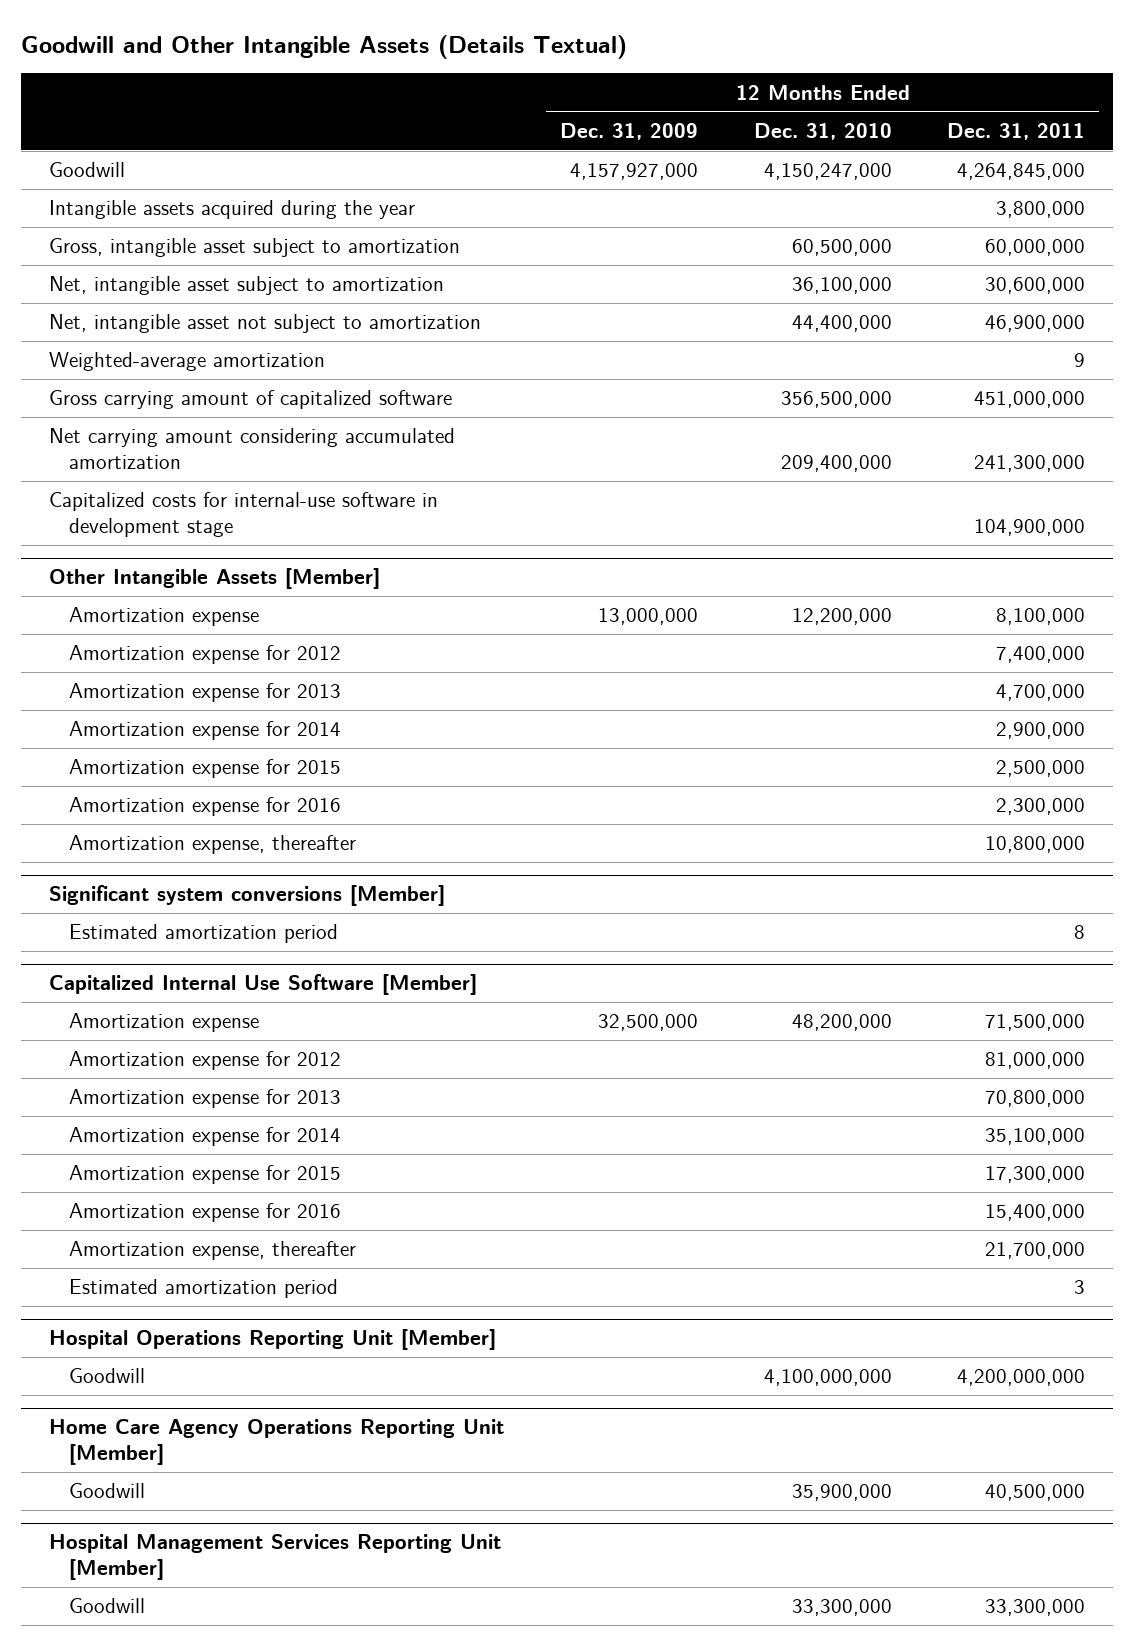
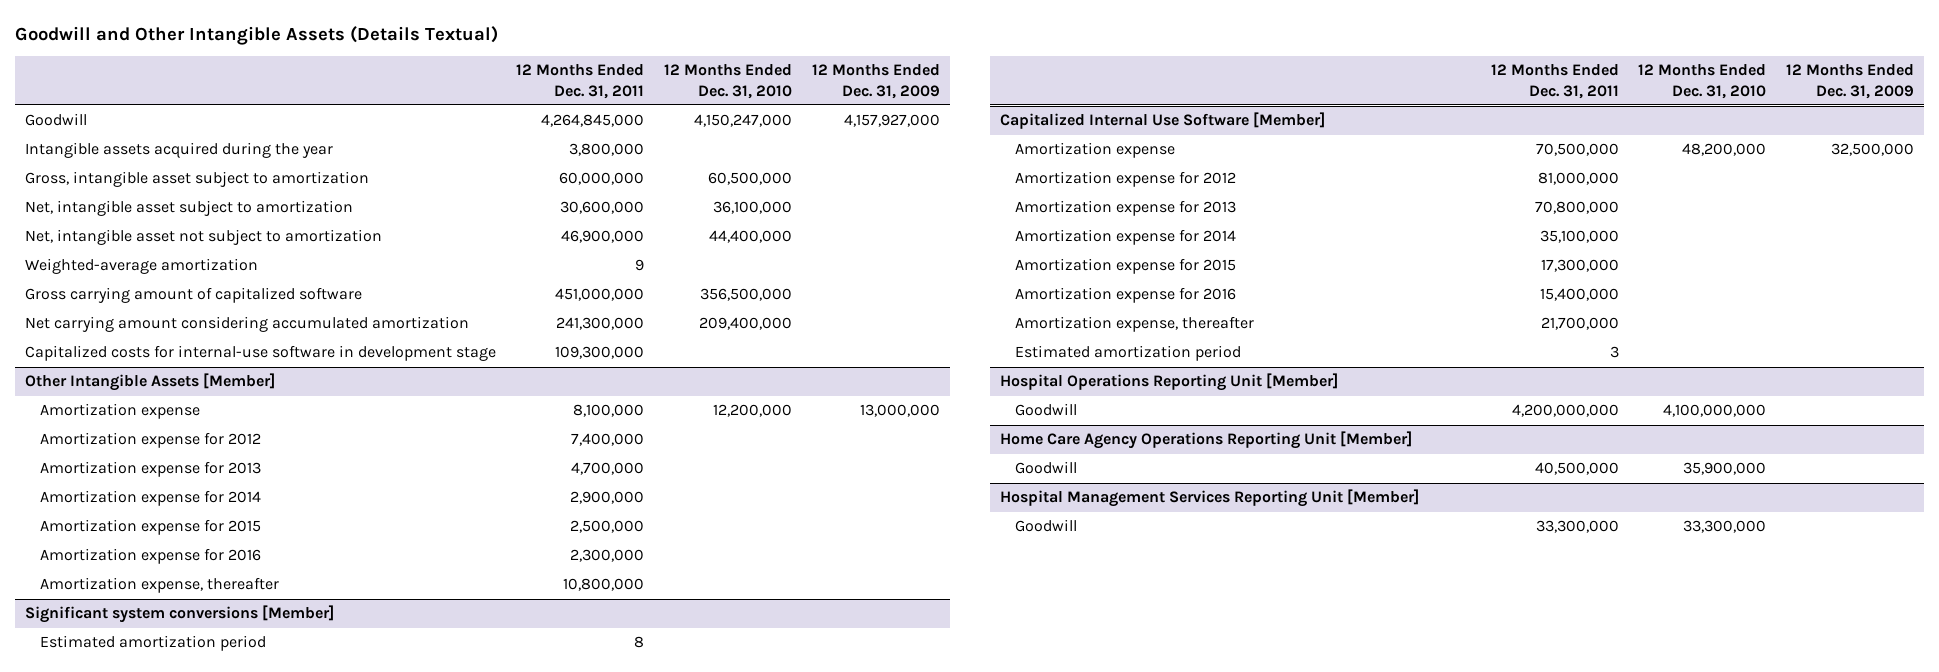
[974,519,1086,537] 104,900,000 -> [554,346,644,360] 109,300,000
[985,1014,1086,1032] 71,500,000 -> [1535,143,1619,157] 70,500,000

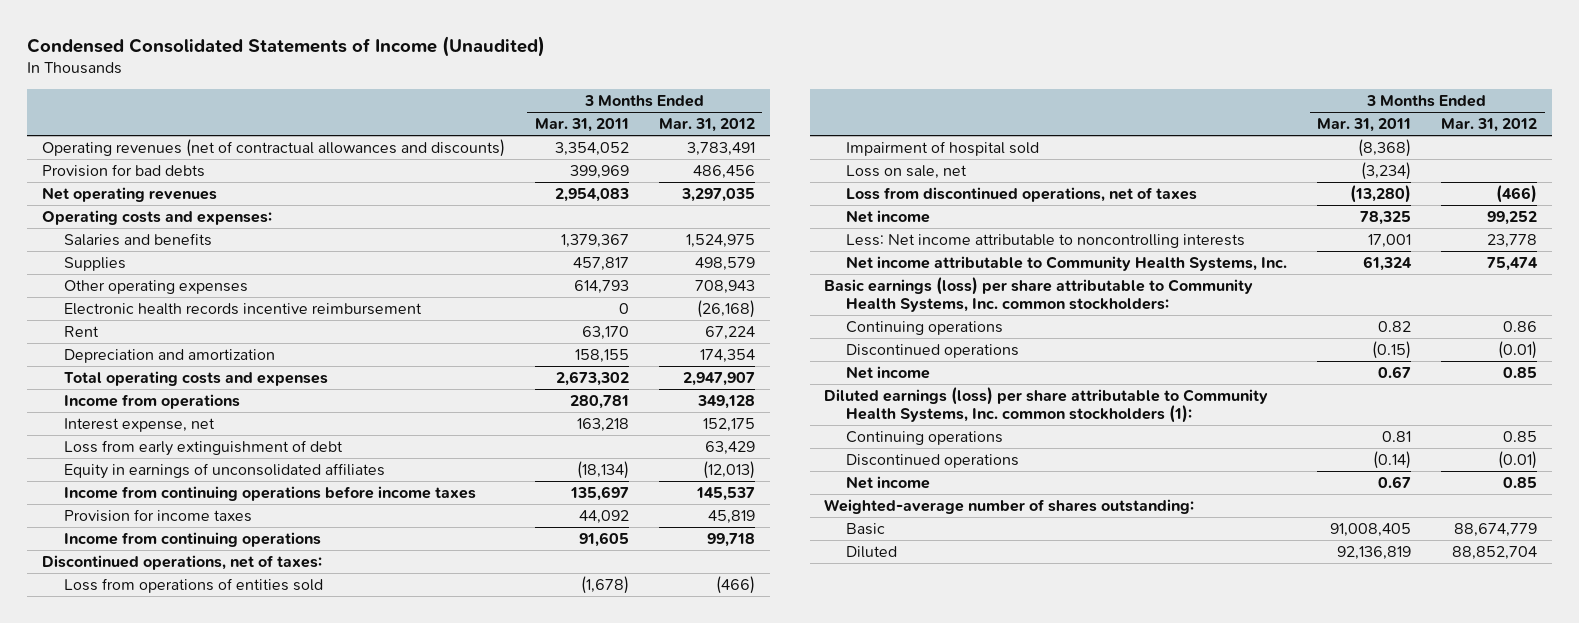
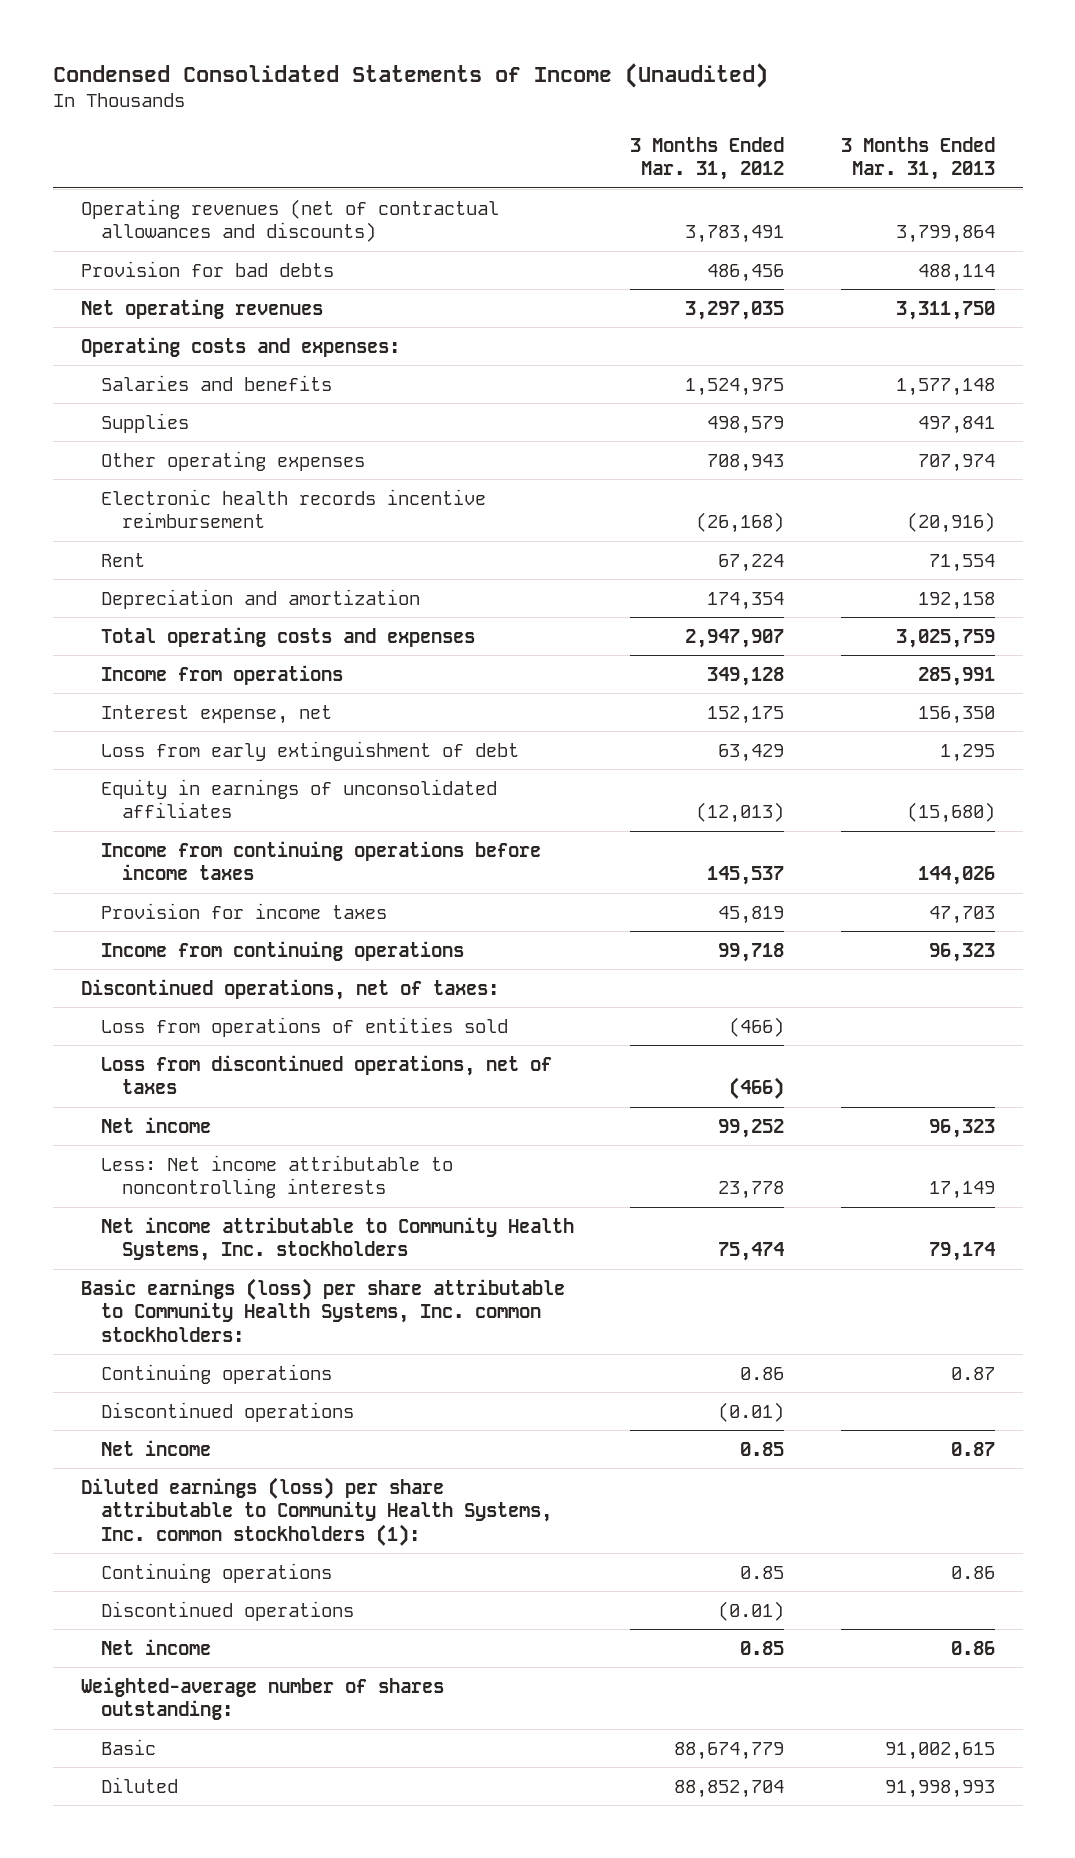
[534,118,629,133] Mar. 31, 2011 -> none
none -> [840,136,995,181] 3 Months Ended Mar. 31, 2013
[846,140,1040,156] Impairment of hospital sold -> none
[846,164,968,179] Loss on sale, net -> none
[846,255,1288,271] Net income attributable to Community Health Systems, Inc. -> [101,1216,575,1262] Net income attributable to Community Health Systems, Inc. stockholders

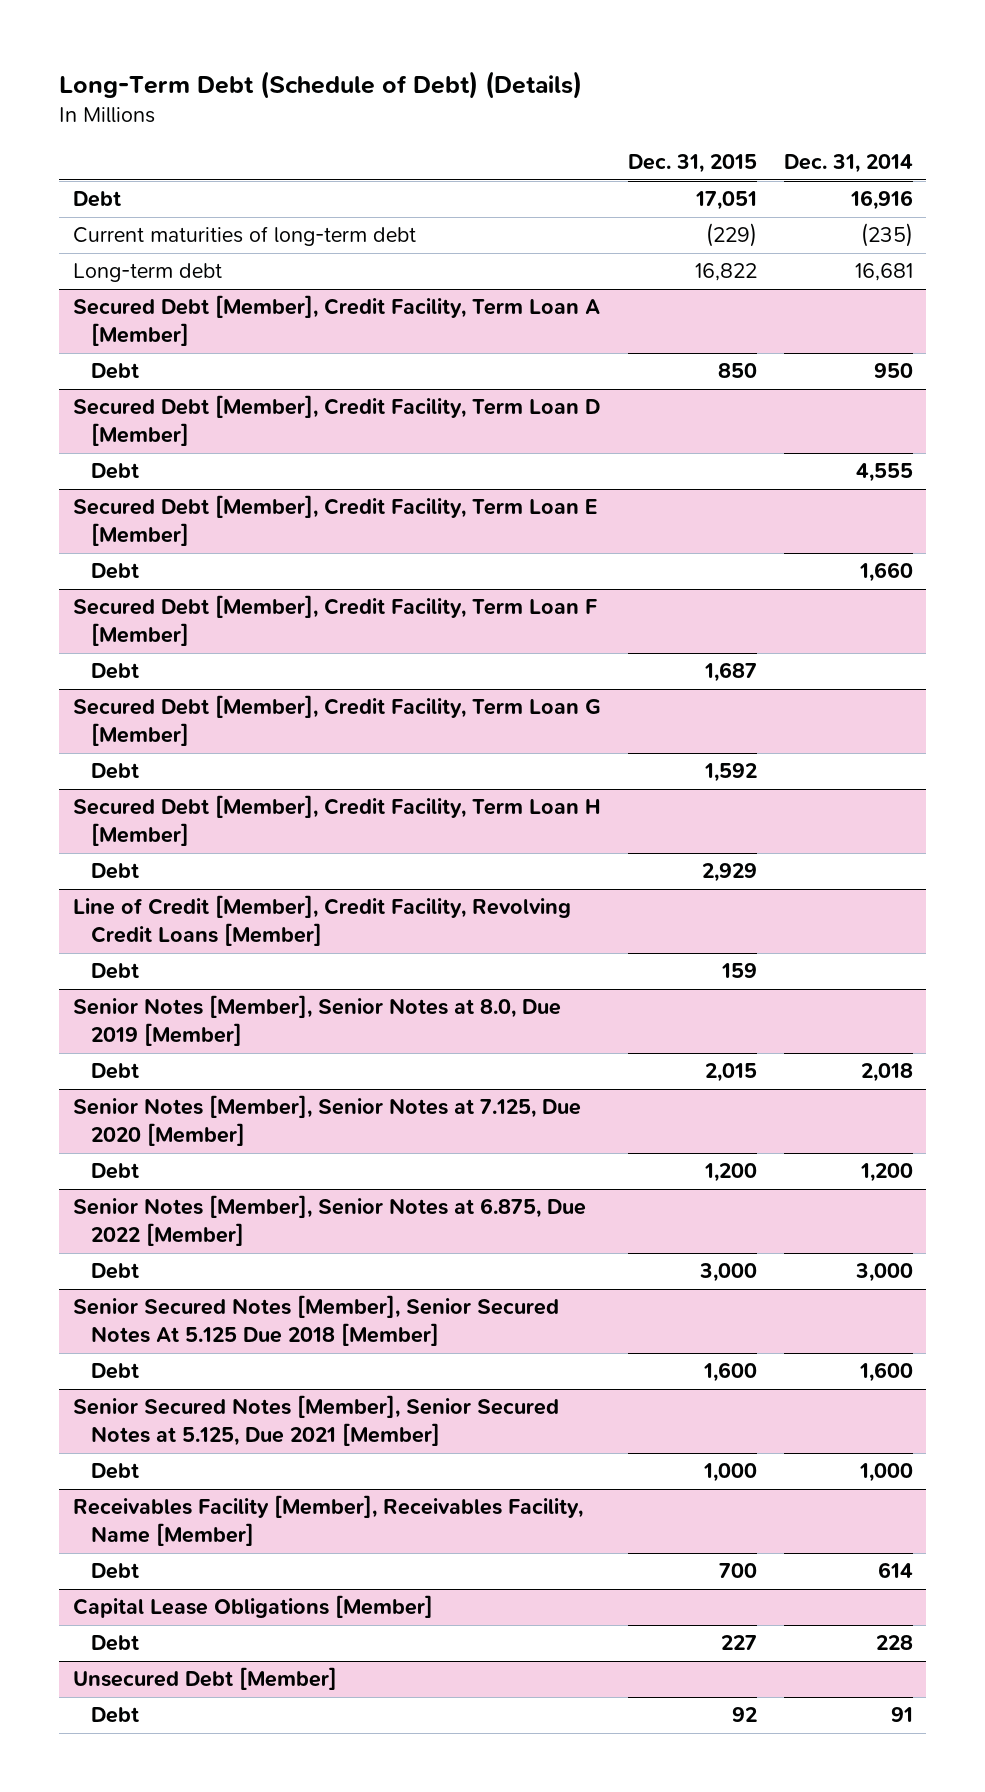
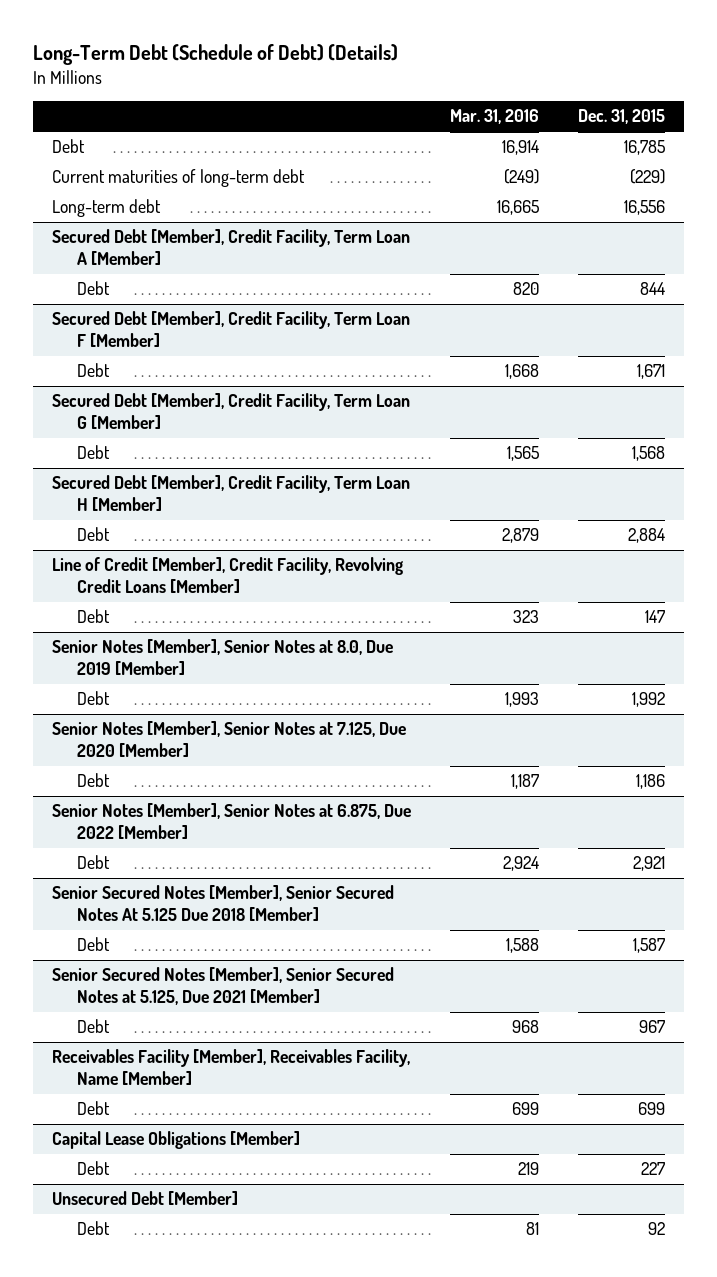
[783,153,913,173] Dec. 31, 2014 -> none
none -> [449,109,539,125] Mar. 31, 2016
[694,191,757,211] 17,051 -> [623,140,665,156] 16,785
[694,263,757,282] 16,822 -> [623,200,665,216] 16,556
[72,395,600,447] Secured Debt [Member], Credit Facility, Term Loan D [Member] -> none
[90,463,139,480] Debt -> none
[72,495,598,547] Secured Debt [Member], Credit Facility, Term Loan E [Member] -> none
[90,563,139,580] Debt -> none
[717,363,757,379] 850 -> [639,282,665,296] 844
[703,662,757,683] 1,687 -> [636,364,665,380] 1,671
[703,763,757,783] 1,592 -> [631,446,665,462] 1,568
[701,863,757,883] 2,929 -> [627,528,665,544] 2,884
[720,963,757,979] 159 -> [644,610,665,624] 147
[704,1063,757,1083] 2,015 -> [631,692,665,708] 1,992
[703,1163,757,1183] 1,200 -> [635,774,665,790] 1,186
[698,1263,757,1283] 3,000 -> [632,856,665,872] 2,921
[702,1362,757,1383] 1,600 -> [632,938,665,954] 1,587
[702,1463,757,1483] 1,000 -> [638,1020,665,1034] 967
[718,1563,757,1579] 700 -> [637,1102,665,1116] 699

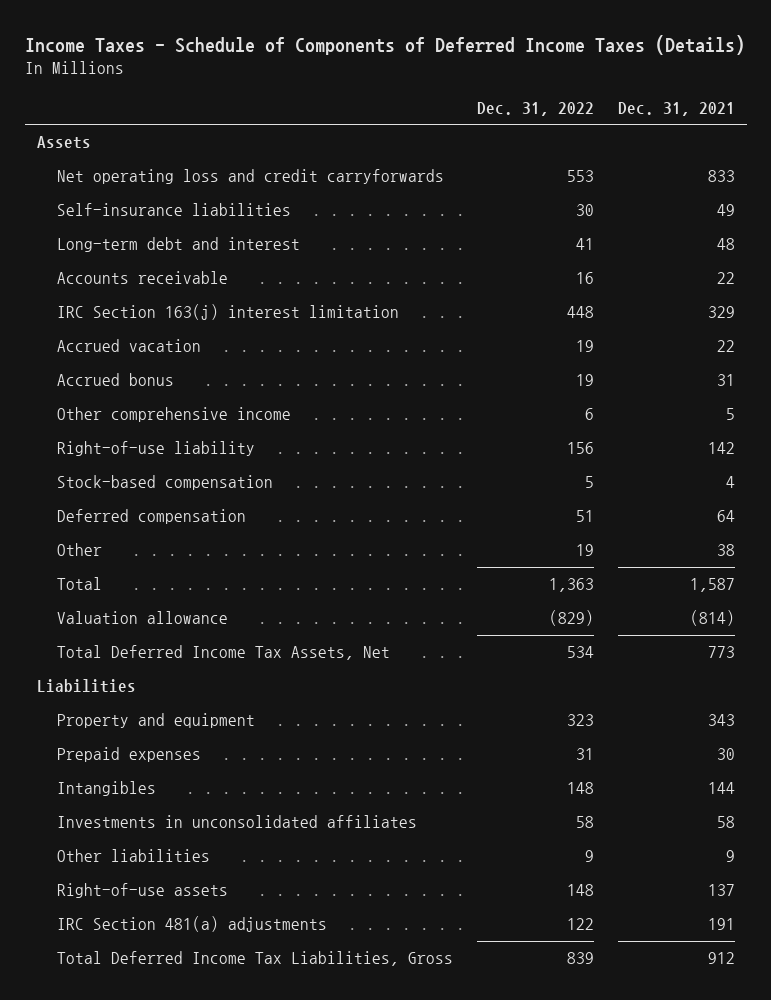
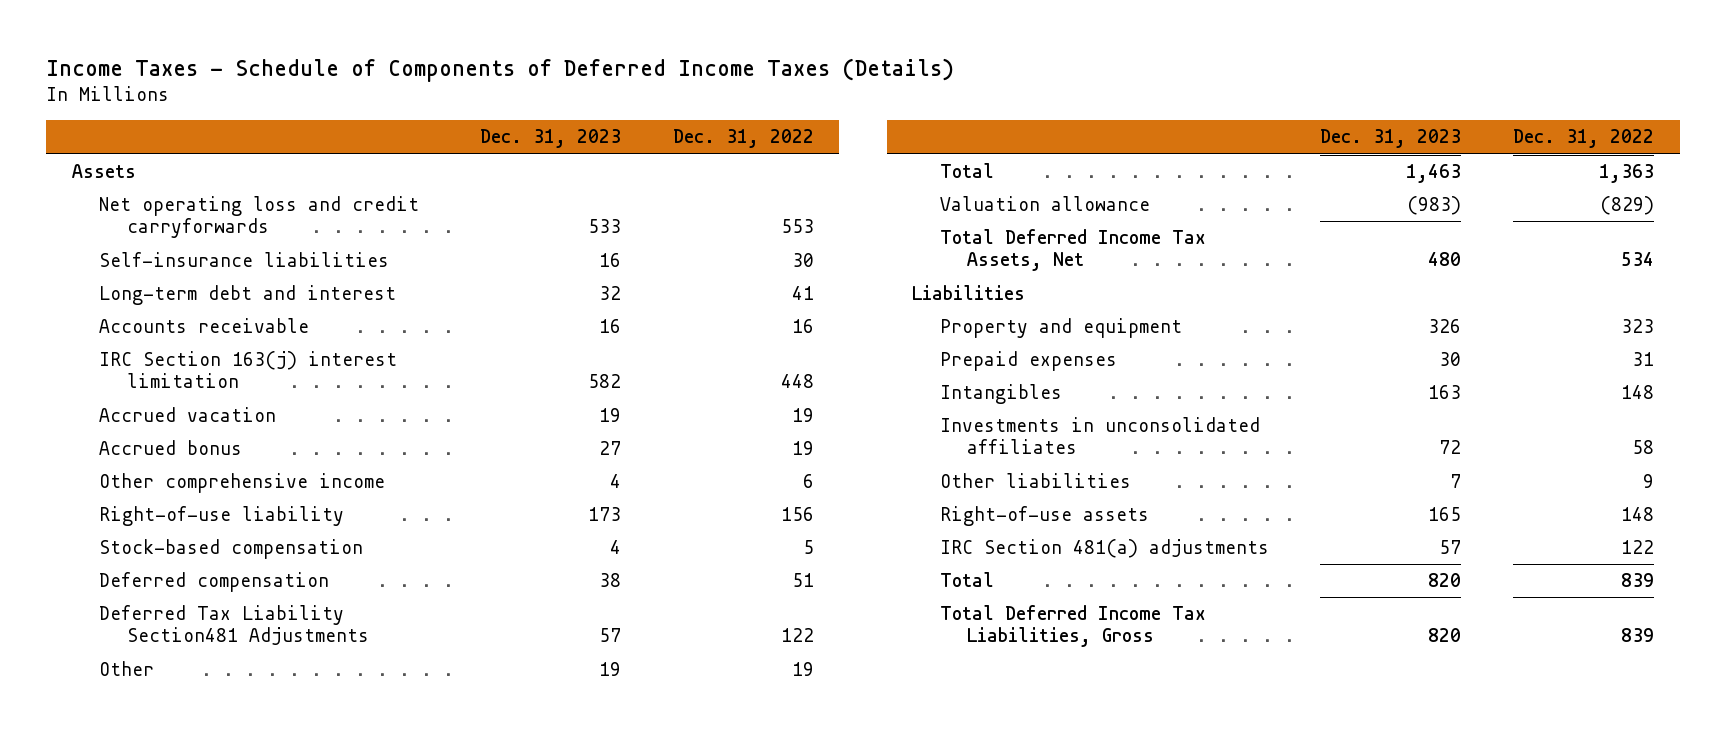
[617,101,735,116] Dec. 31, 2021 -> none
none -> [480,129,622,149] Dec. 31, 2023
none -> [99,605,369,646] Deferred Tax Liability Section481 Adjustments
none -> [939,572,994,588] Total

